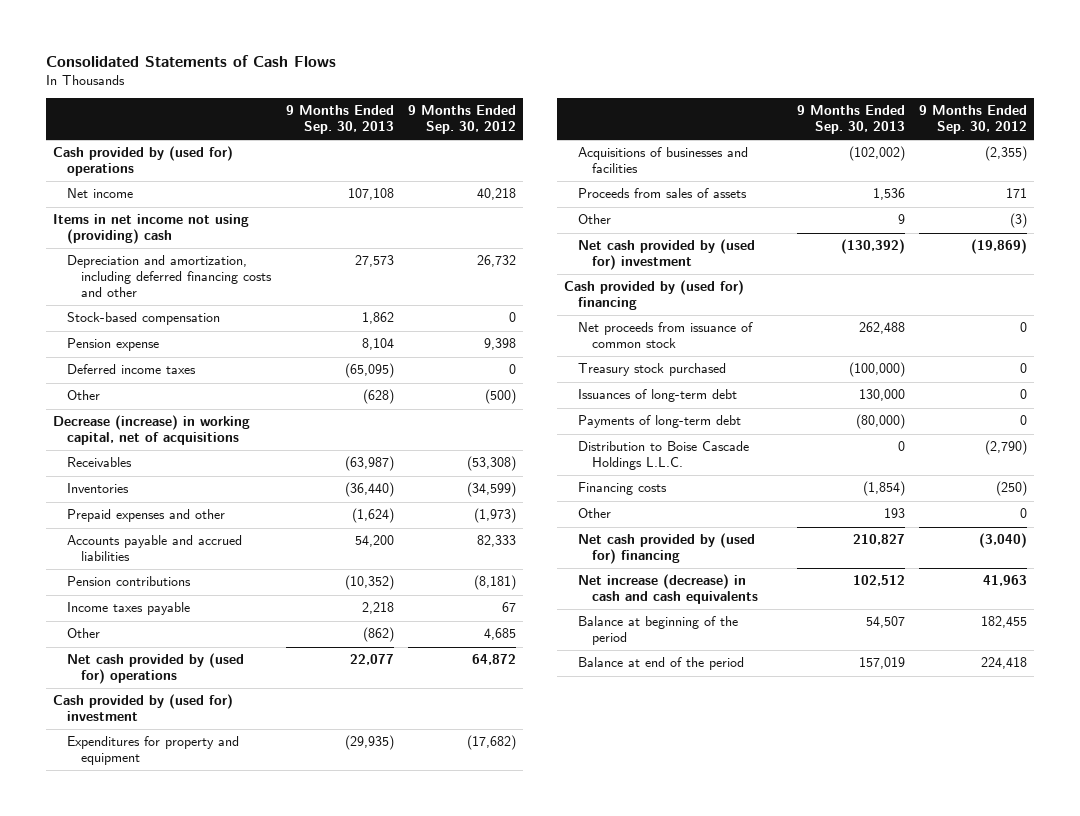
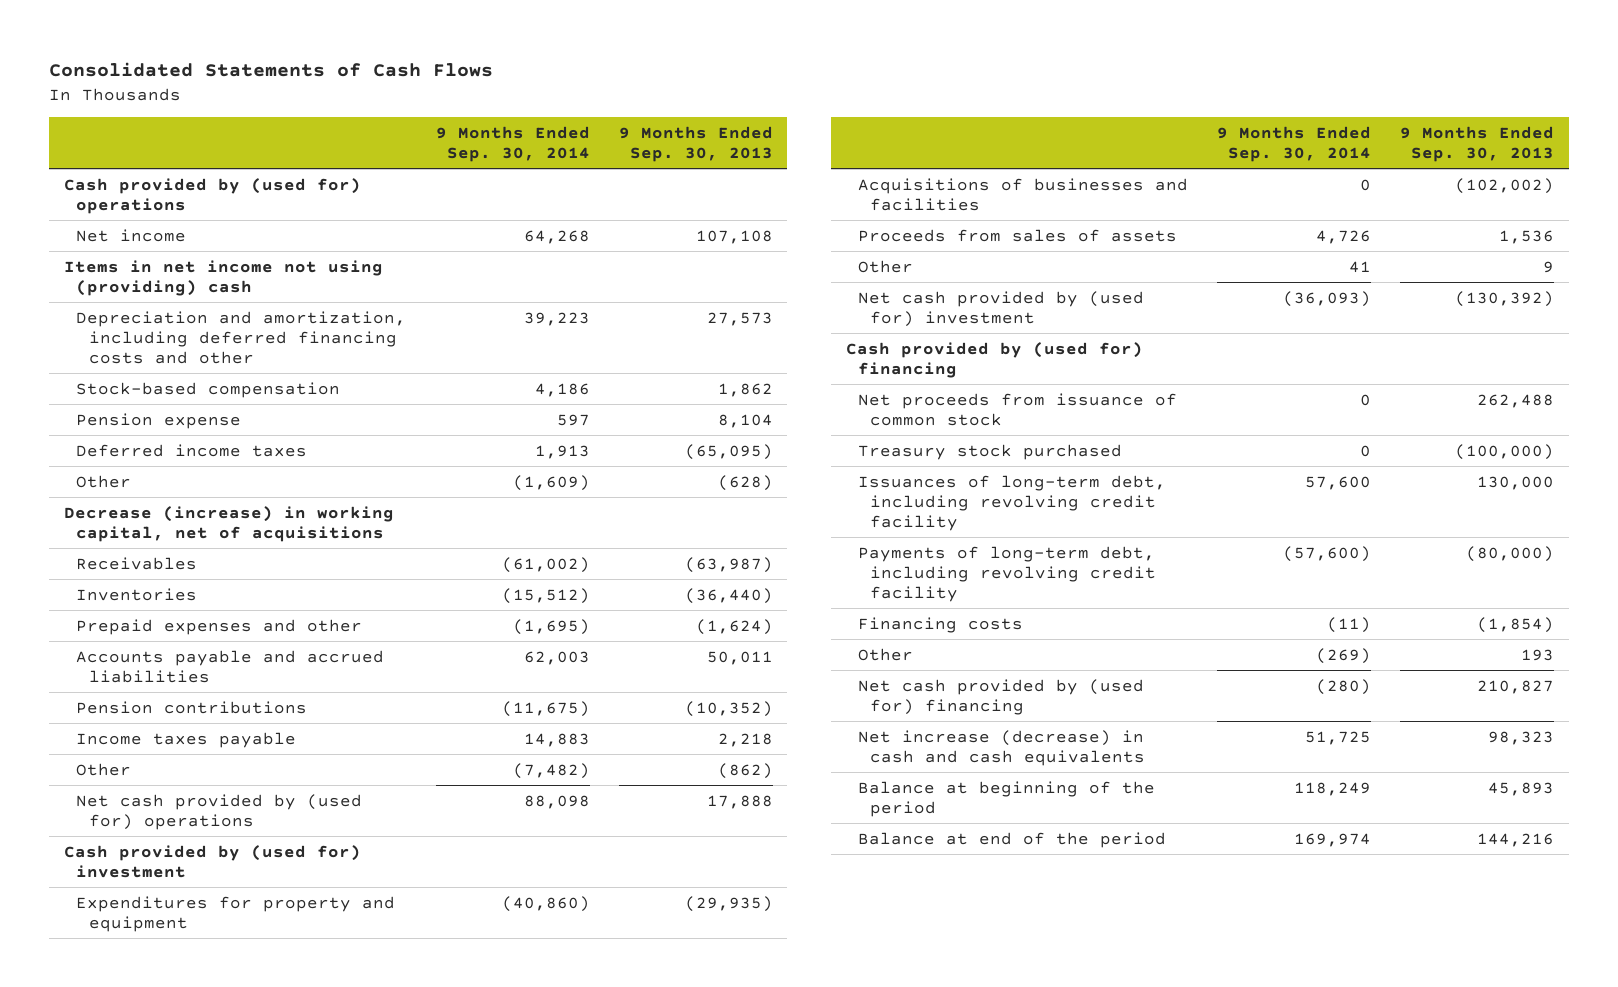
[408,105,517,135] 9 Months Ended Sep. 30, 2012 -> none
none -> [435,125,590,163] 9 Months Ended Sep. 30, 2014
[354,535,394,548] 54,200 -> [706,650,773,665] 50,011
[349,654,394,666] 22,077 -> [706,794,773,809] 17,888
[578,441,750,471] Distribution to Boise Cascade Holdings L.L.C. -> none
[578,389,738,403] Issuances of long-term debt -> [858,474,1167,531] Issuances of long-term debt, including revolving credit facility
[578,415,742,429] Payments of long-term debt -> [858,545,1157,602] Payments of long-term debt, including revolving credit facility
[852,575,905,587] 102,512 -> [1488,730,1555,745] 98,323
[865,616,905,629] 54,507 -> [1488,781,1555,796] 45,893
[858,657,905,670] 157,019 -> [1477,832,1555,847] 144,216

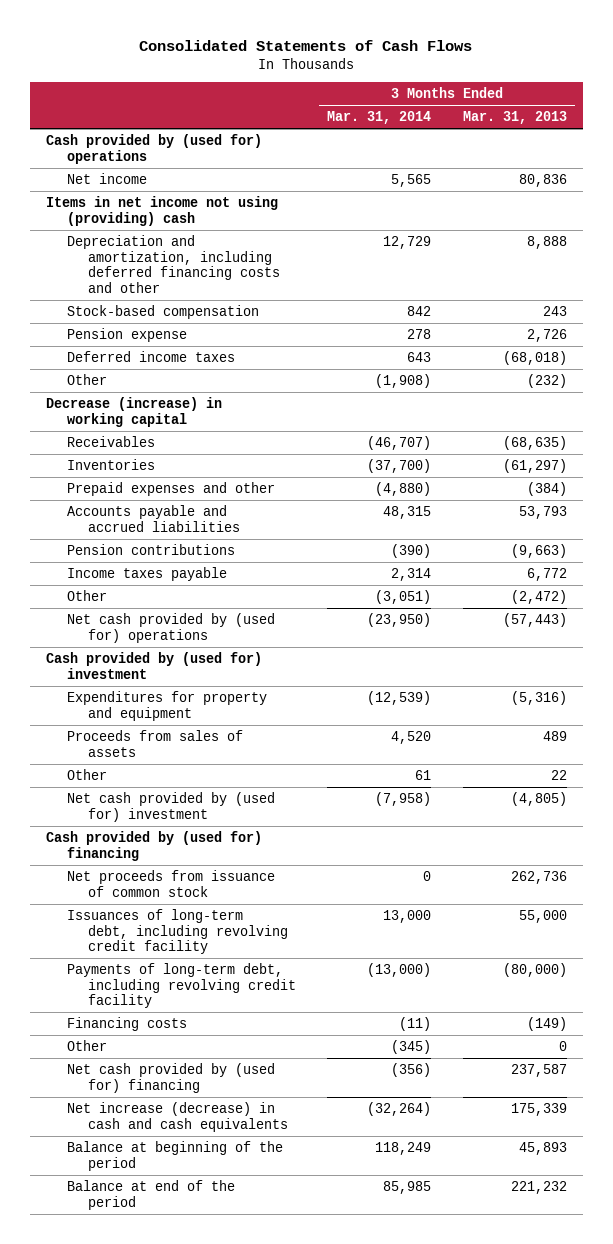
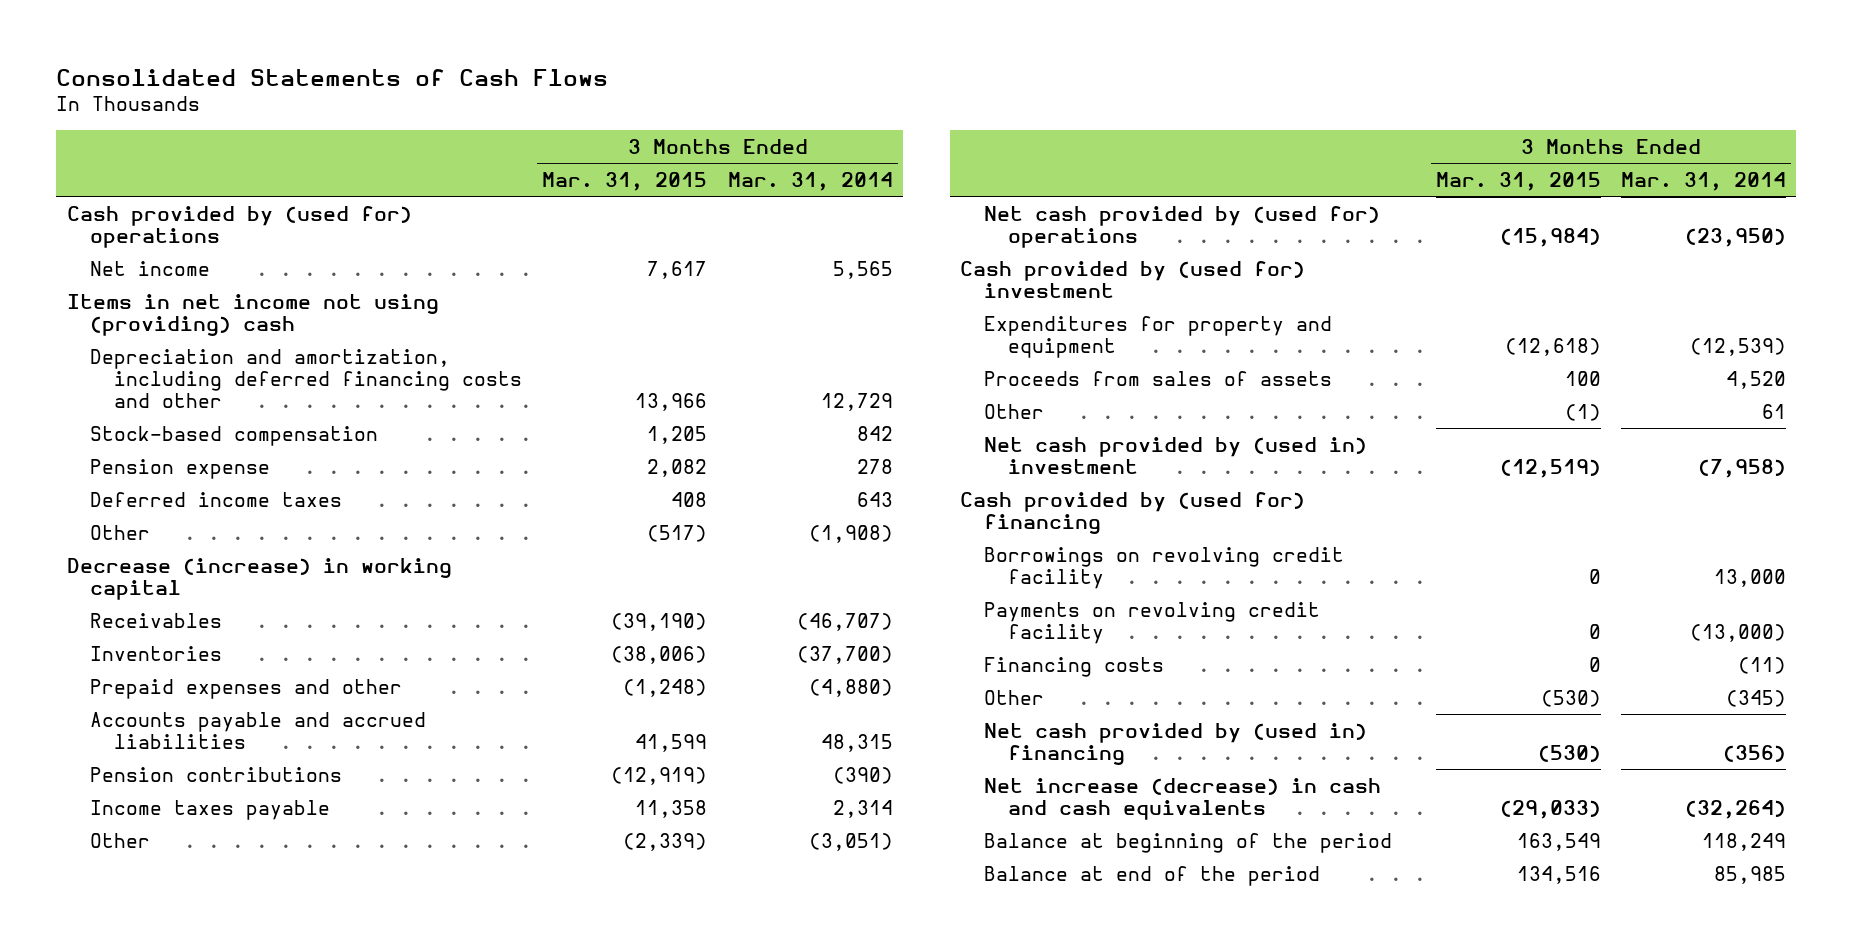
[463,111,568,125] Mar. 31, 2013 -> none
none -> [542,171,708,191] Mar. 31, 2015
[66,792,275,822] Net cash provided by (used for) investment -> [984,436,1368,474] Net cash provided by (used in) investment
[66,870,275,897] Net proceeds from issuance of common stock -> none
[66,909,288,955] Issuances of long-term debt, including revolving credit facility -> [984,546,1345,589] Borrowings on revolving credit facility
[66,963,296,1009] Payments of long-term debt, including revolving credit facility -> [984,601,1321,644] Payments on revolving credit facility
[66,1063,275,1093] Net cash provided by (used for) financing -> [984,722,1368,765] Net cash provided by (used in) financing

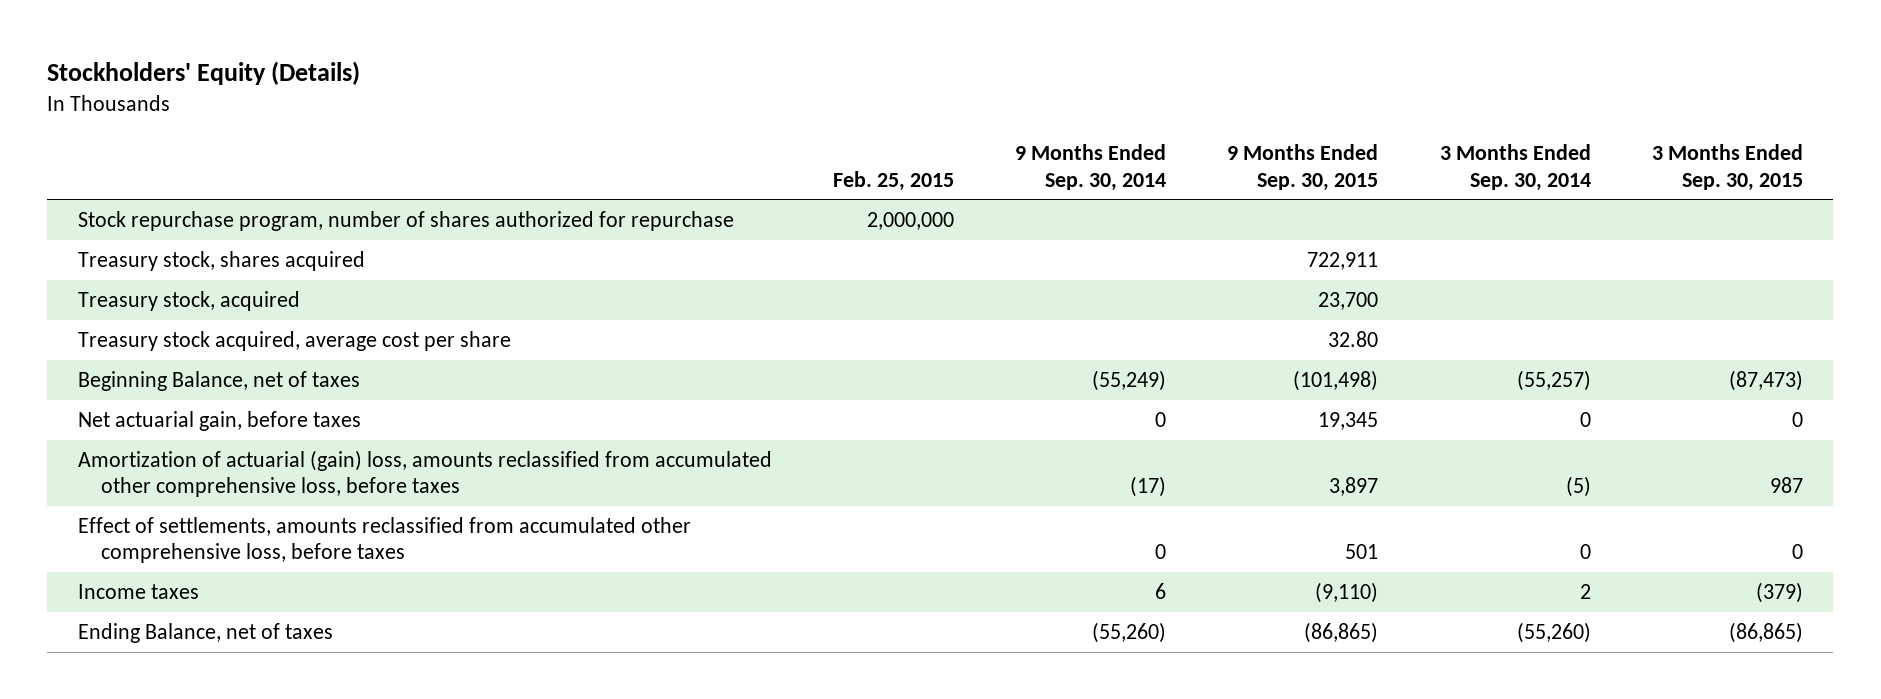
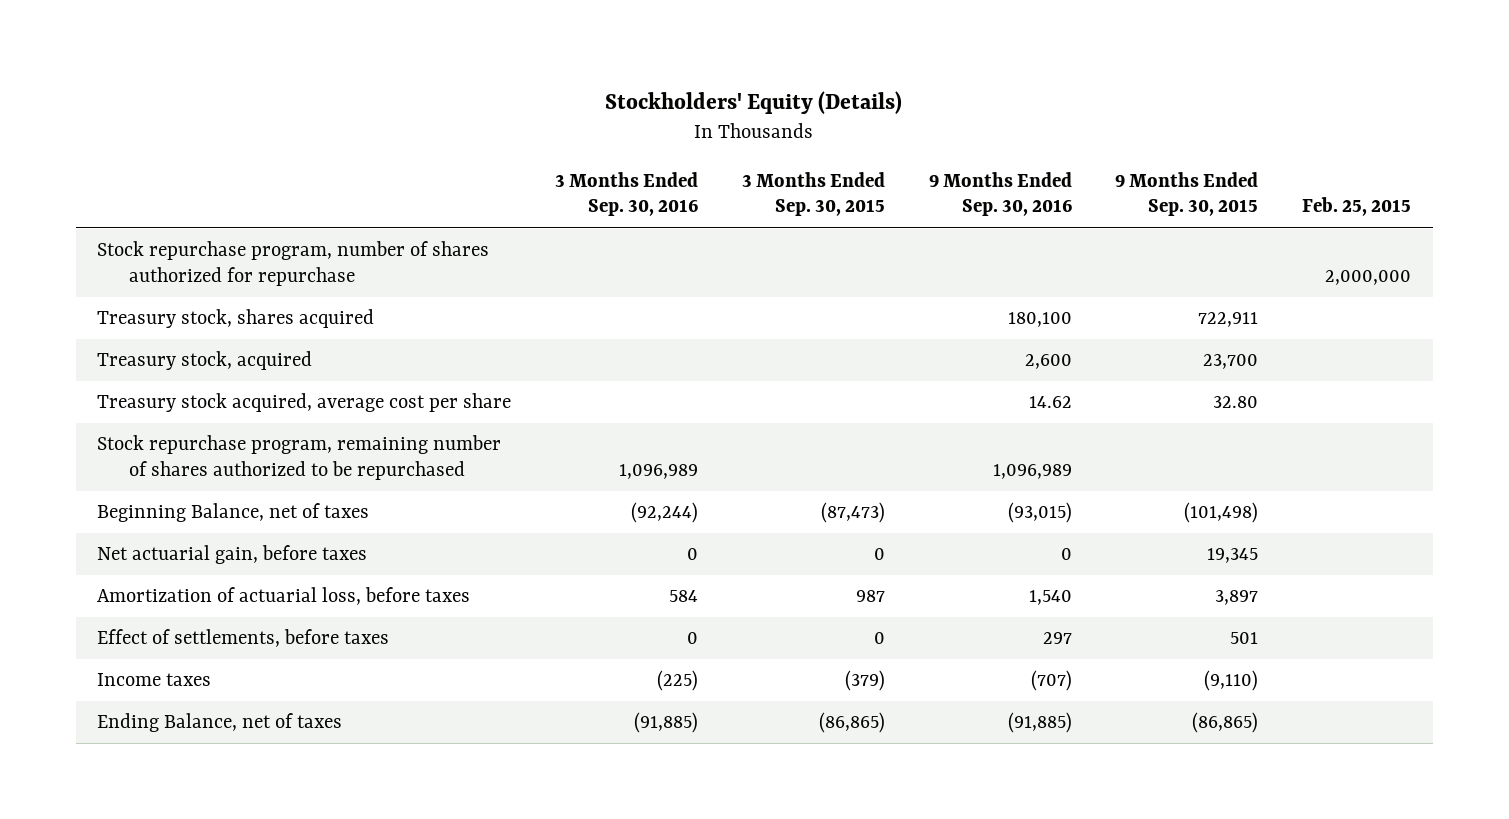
[1015,144,1167,191] 9 Months Ended Sep. 30, 2014 -> none
[1439,144,1591,191] 3 Months Ended Sep. 30, 2014 -> none
none -> [555,172,699,217] 3 Months Ended Sep. 30, 2016
none -> [928,172,1072,217] 9 Months Ended Sep. 30, 2016
none -> [97,435,502,480] Stock repurchase program, remaining number of shares authorized to be repurchased
[77,450,772,498] Amortization of actuarial (gain) loss, amounts reclassified from accumulated other comprehensive loss, before taxes -> [97,587,471,606] Amortization of actuarial loss, before taxes
[77,517,691,564] Effect of settlements, amounts reclassified from accumulated other comprehensive loss, before taxes -> [97,629,390,648] Effect of settlements, before taxes

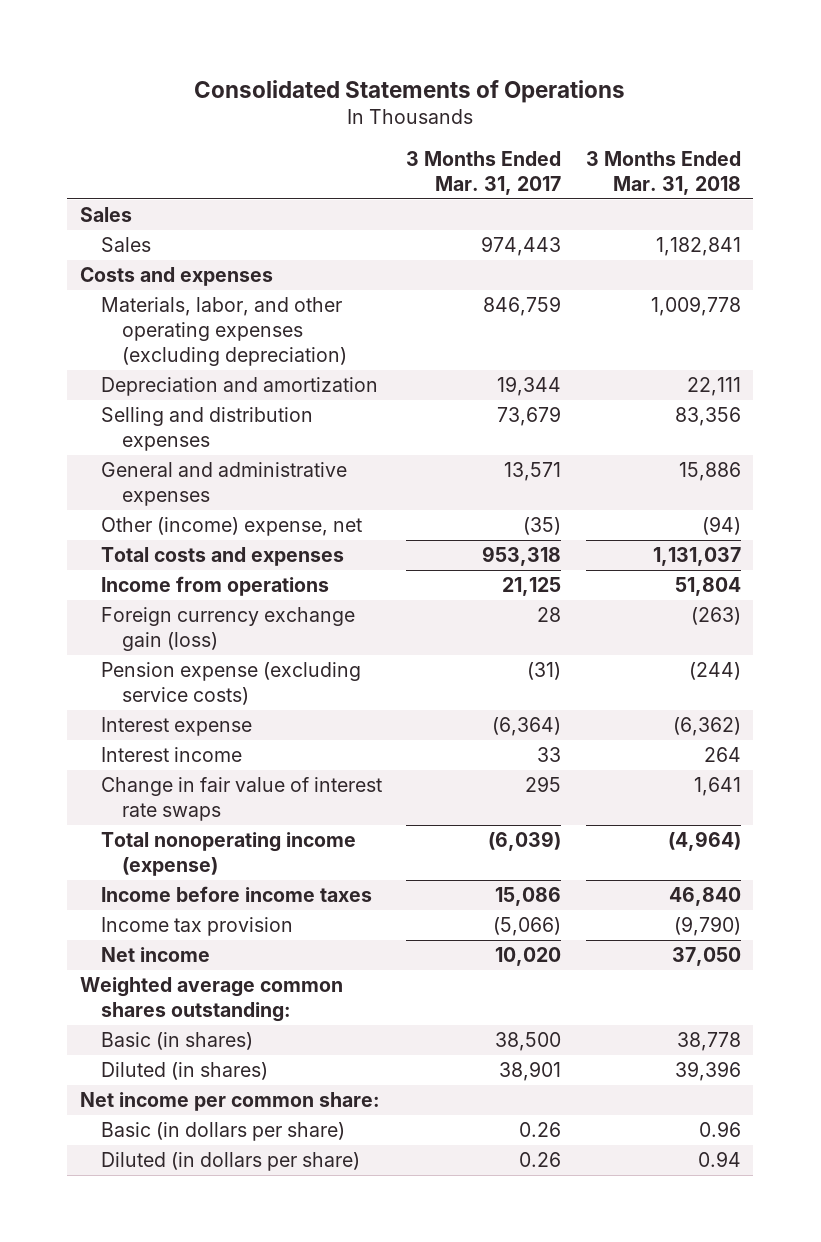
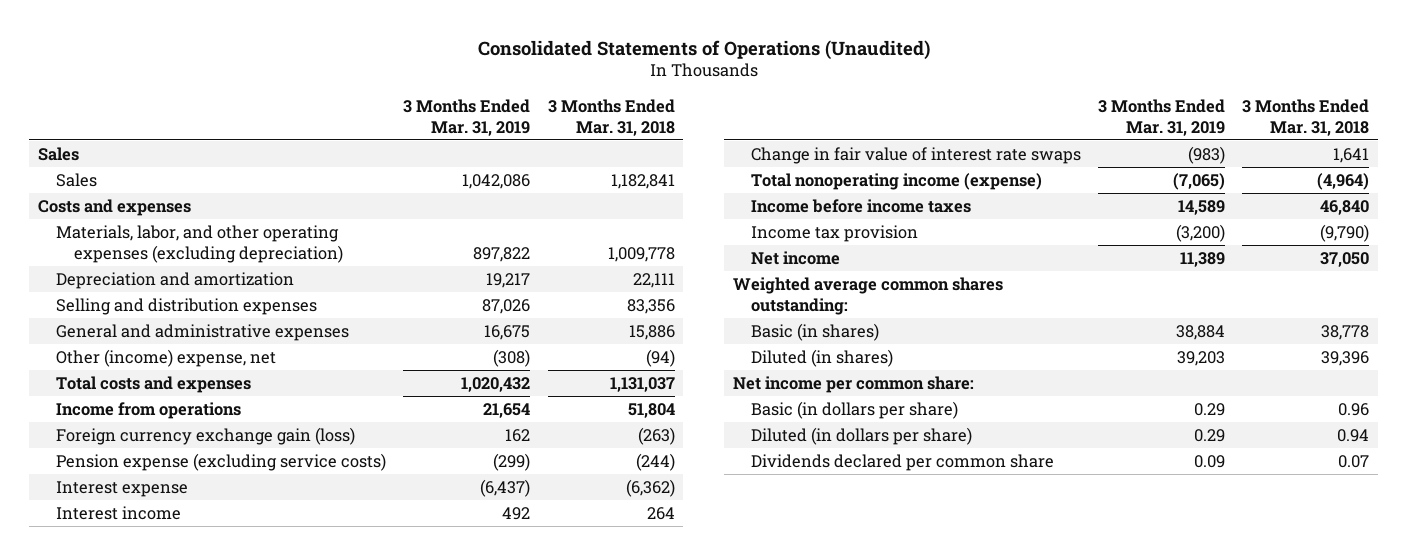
[194,79,626,103] Consolidated Statements of Operations -> [477,39,930,60] Consolidated Statements of Operations (Unaudited)
[406,150,562,195] 3 Months Ended Mar. 31, 2017 -> none
none -> [403,98,531,136] 3 Months Ended Mar. 31, 2019
none -> [750,454,1054,472] Dividends declared per common share

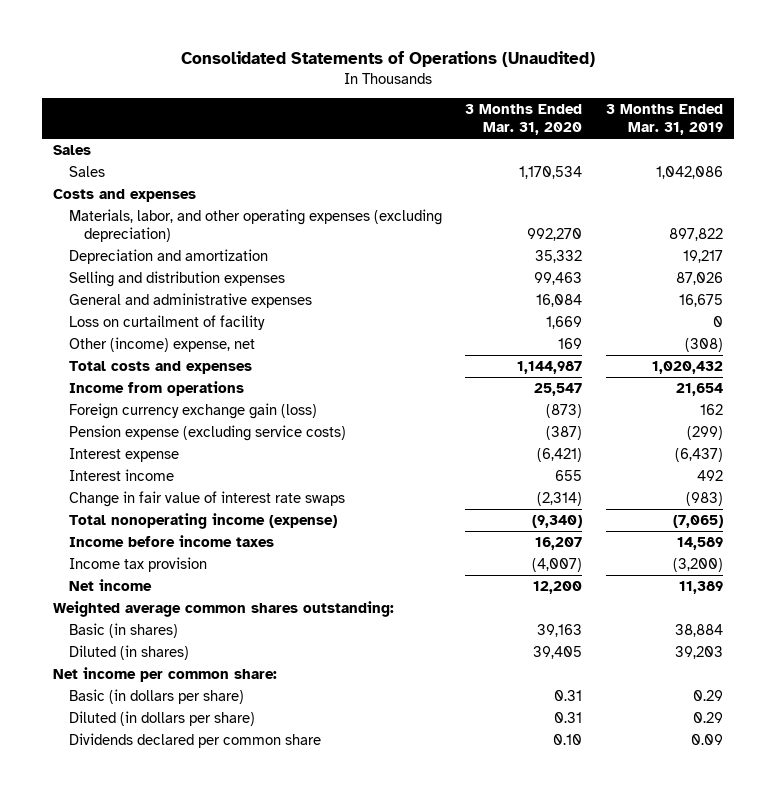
[547,98,675,136] 3 Months Ended Mar. 31, 2018 -> none
none -> [465,104,583,136] 3 Months Ended Mar. 31, 2020
none -> [68,314,265,330] Loss on curtailment of facility

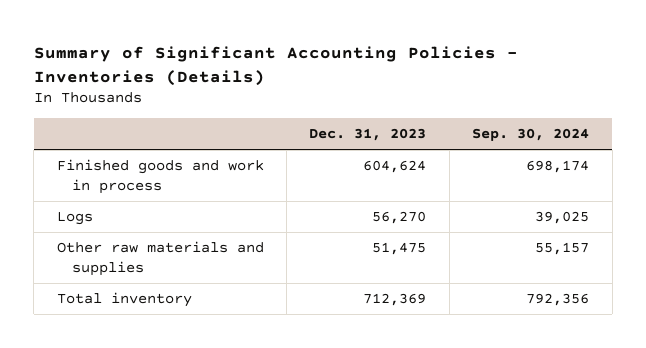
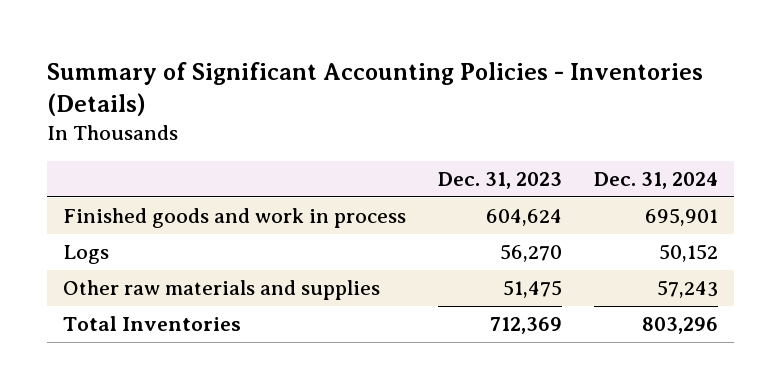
[472,127,590,141] Sep. 30, 2024 -> none
none -> [594,172,719,190] Dec. 31, 2024
[56,292,192,308] Total inventory -> [63,315,242,331] Total Inventories

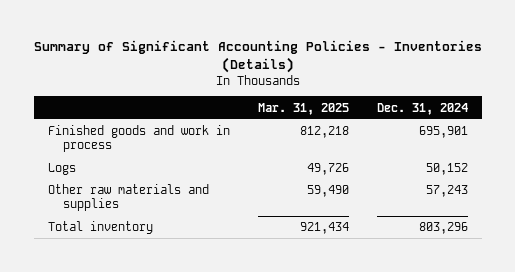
[438,172,563,190] Dec. 31, 2023 -> none
none -> [257,102,349,115] Mar. 31, 2025
[63,315,242,331] Total Inventories -> [47,221,153,235] Total inventory

